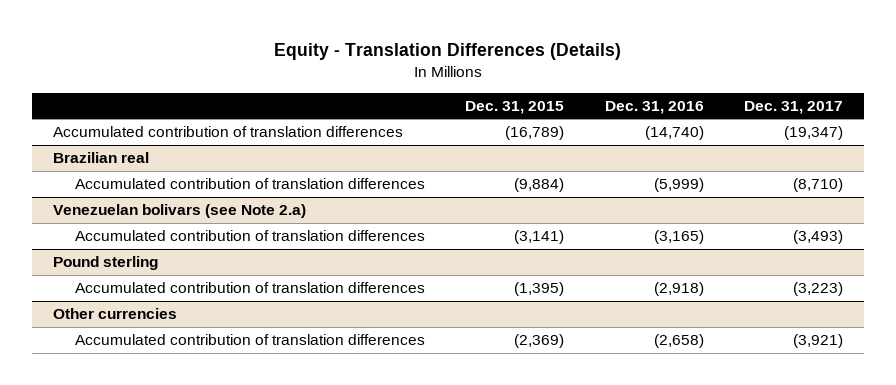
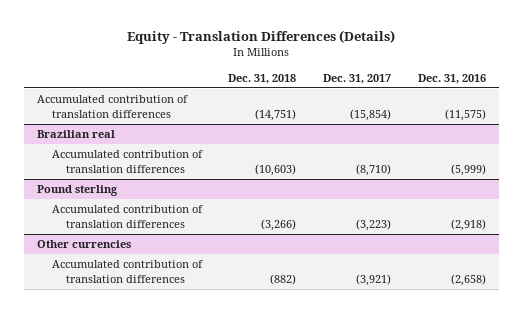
[465,100,565,114] Dec. 31, 2015 -> none
none -> [228,73,297,84] Dec. 31, 2018
[644,126,704,141] (14,740) -> [444,108,486,121] (11,575)
[784,126,844,141] (19,347) -> [350,108,392,121] (15,854)
[52,204,306,219] Venezuelan bolivars (see Note 2.a) -> none
[75,230,426,242] Accumulated contribution of translation differences -> none

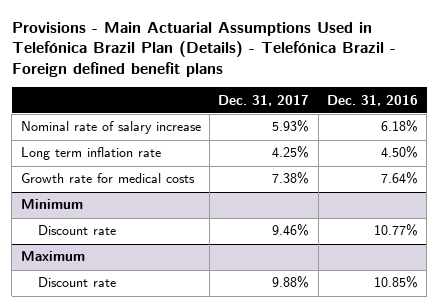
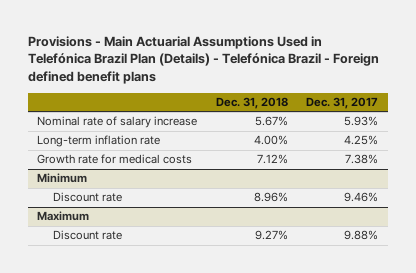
[326,94,418,106] Dec. 31, 2016 -> none
none -> [215,96,288,109] Dec. 31, 2018
[20,147,161,161] Long term inflation rate -> [37,135,161,148] Long-term inflation rate

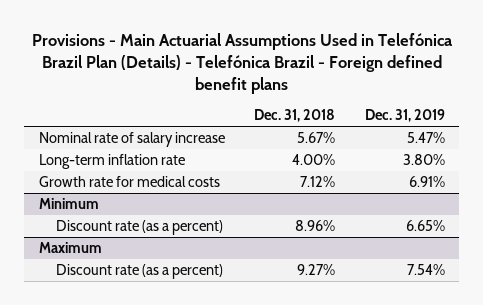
[306,96,379,109] Dec. 31, 2017 -> none
none -> [364,109,445,123] Dec. 31, 2019
[53,192,123,203] Discount rate -> [56,219,224,235] Discount rate (as a percent)
[53,230,123,241] Discount rate -> [56,263,224,279] Discount rate (as a percent)

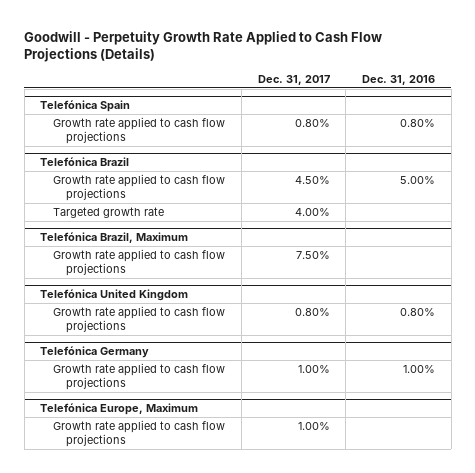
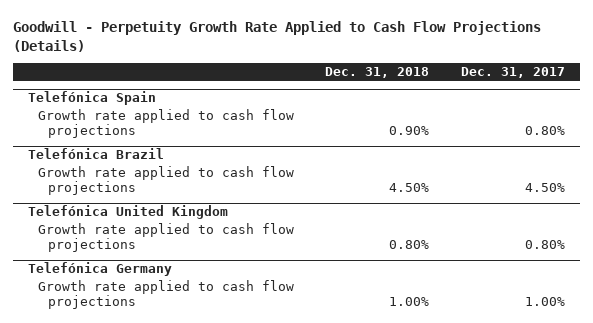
[361,75,435,86] Dec. 31, 2016 -> none
none -> [325,67,430,79] Dec. 31, 2018
[53,206,165,218] Targeted growth rate -> none
[40,232,189,244] Telefónica Brazil, Maximum -> none
[53,248,226,277] Growth rate applied to cash flow projections -> none
[40,403,199,416] Telefónica Europe, Maximum -> none
[53,419,226,448] Growth rate applied to cash flow projections -> none

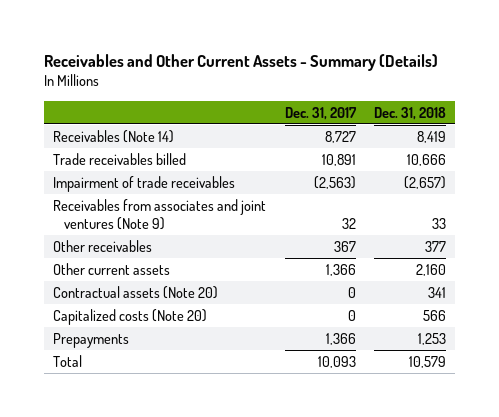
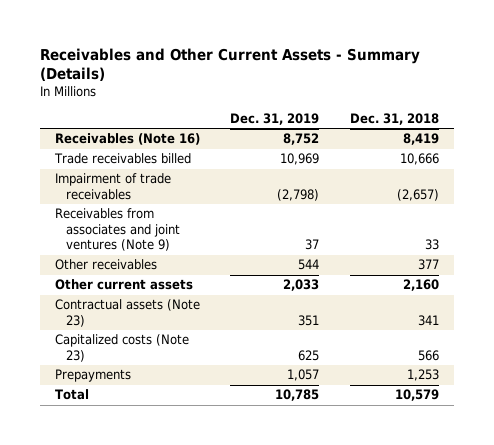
[284,106,357,120] Dec. 31, 2017 -> none
none -> [230,113,320,126] Dec. 31, 2019
[53,129,175,143] Receivables (Note 14) -> [55,133,201,146] Receivables (Note 16)
[53,285,219,299] Contractual assets (Note 20) -> [55,299,201,327] Contractual assets (Note 23)
[53,308,208,325] Capitalized costs (Note 20) -> [55,334,190,362] Capitalized costs (Note 23)

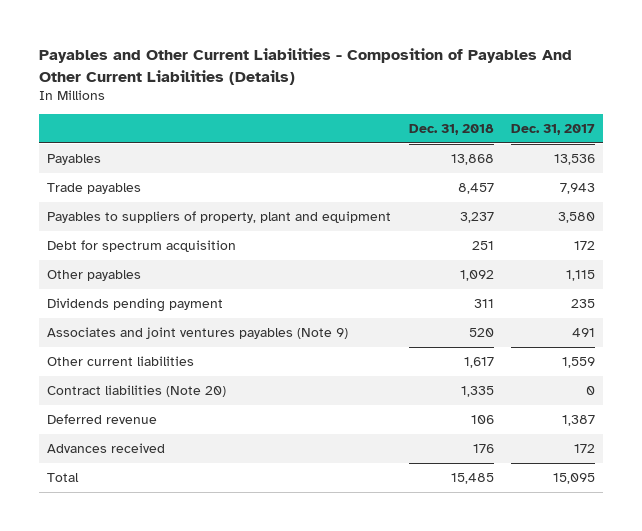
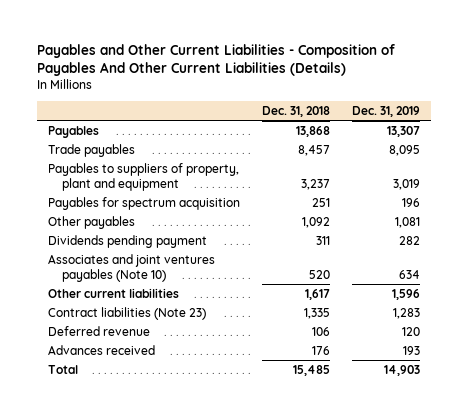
[510,124,595,136] Dec. 31, 2017 -> none
none -> [352,106,421,118] Dec. 31, 2019
[47,239,237,252] Debt for spectrum acquisition -> [47,196,240,210] Payables for spectrum acquisition
[47,326,349,339] Associates and joint ventures payables (Note 9) -> [47,253,215,282] Associates and joint ventures payables (Note 10)
[47,384,227,397] Contract liabilities (Note 20) -> [47,306,206,320] Contract liabilities (Note 23)

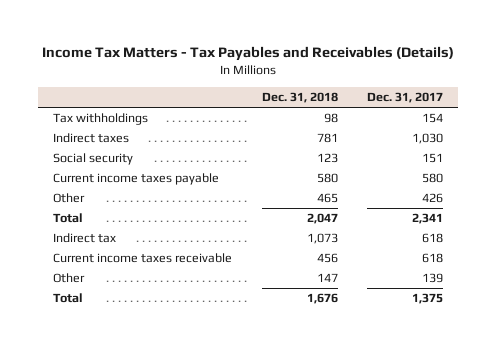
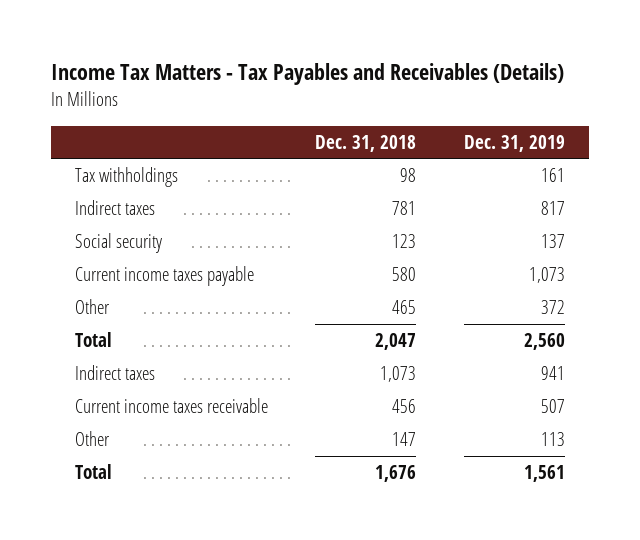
[367,92,444,104] Dec. 31, 2017 -> none
none -> [464,134,566,152] Dec. 31, 2019
[52,233,116,244] Indirect tax -> [74,365,155,381] Indirect taxes

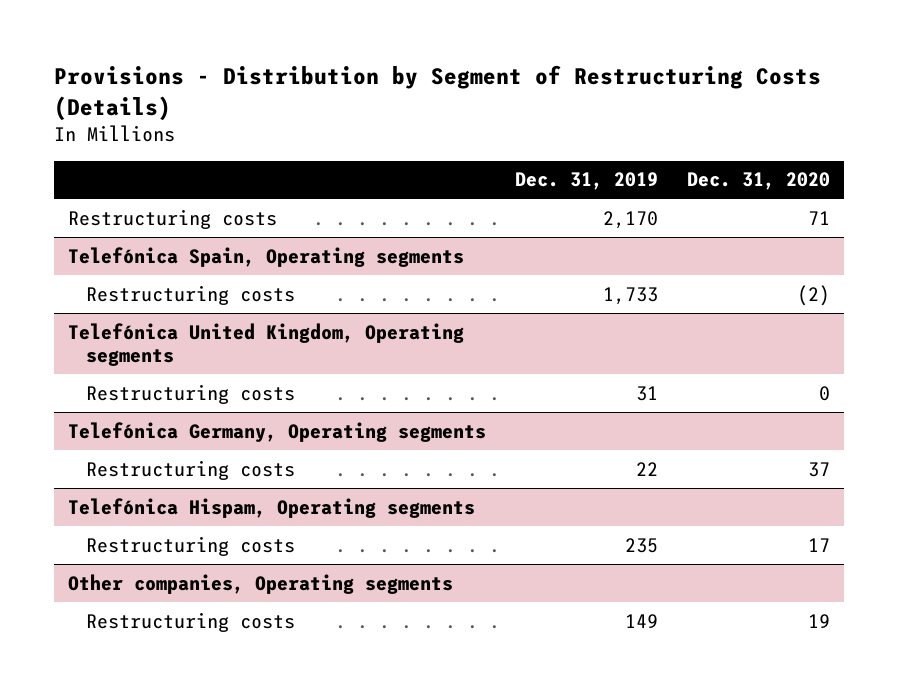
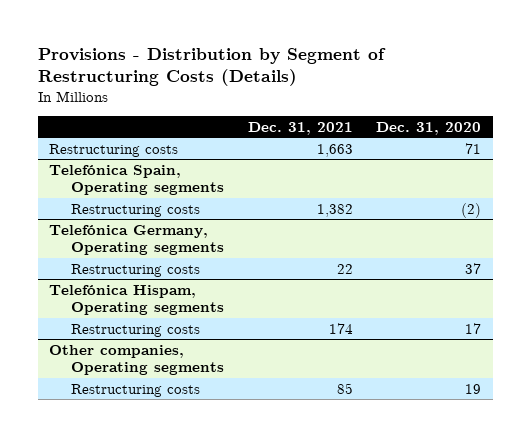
[514,172,658,191] Dec. 31, 2019 -> none
none -> [247,121,353,135] Dec. 31, 2021
[68,322,465,367] Telefónica United Kingdom, Operating segments -> none
[86,383,296,404] Restructuring costs -> none

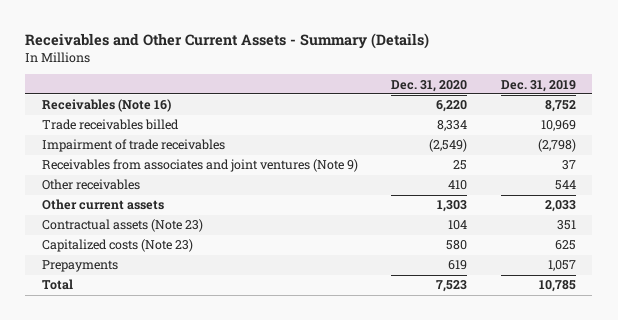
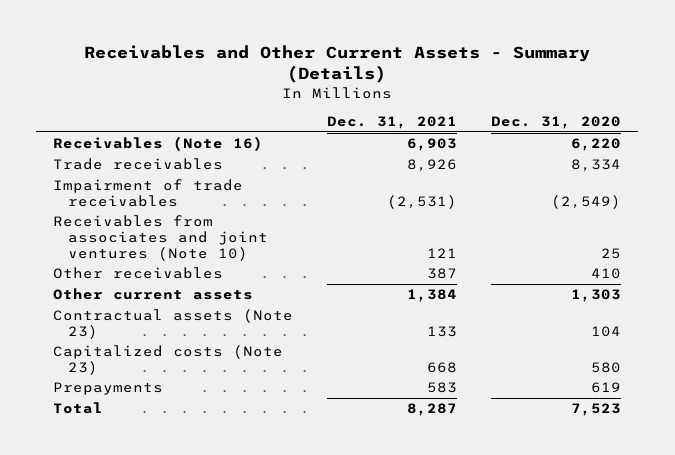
[500,79,576,92] Dec. 31, 2019 -> none
none -> [327,116,458,130] Dec. 31, 2021
[41,119,179,131] Trade receivables billed -> [53,158,224,171] Trade receivables
[41,159,358,173] Receivables from associates and joint ventures (Note 9) -> [53,215,268,261] Receivables from associates and joint ventures (Note 10)

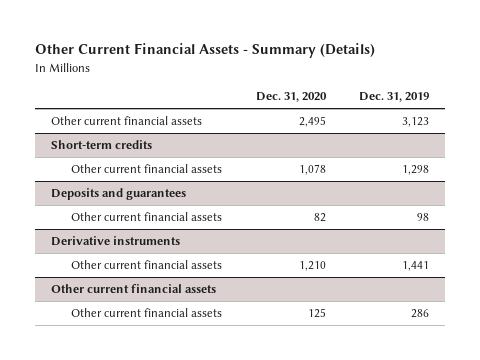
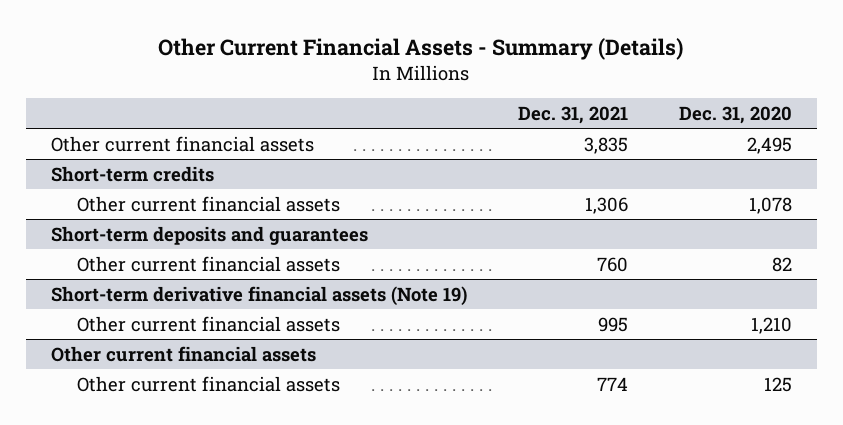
[358,92,429,103] Dec. 31, 2019 -> none
none -> [517,105,628,124] Dec. 31, 2021
[51,188,187,201] Deposits and guarantees -> [51,225,369,245] Short-term deposits and guarantees
[51,236,181,247] Derivative instruments -> [51,285,468,306] Short-term derivative financial assets (Note 19)

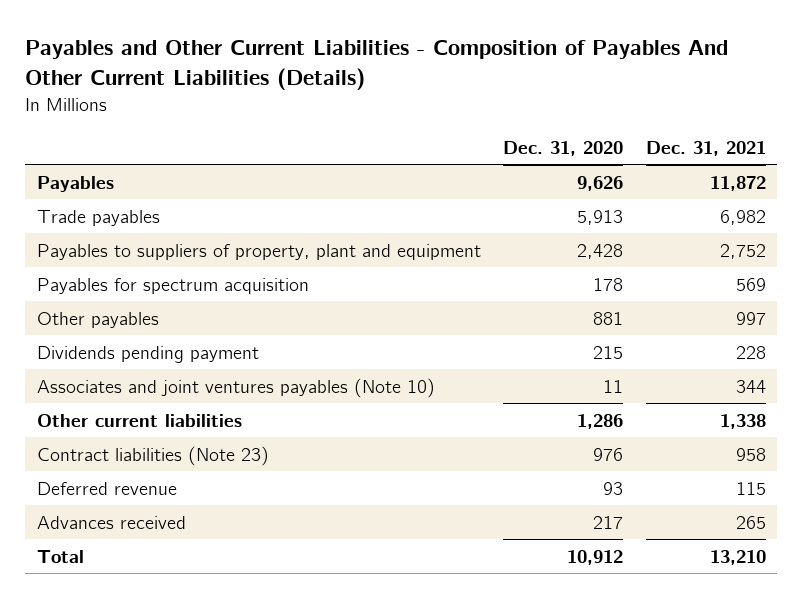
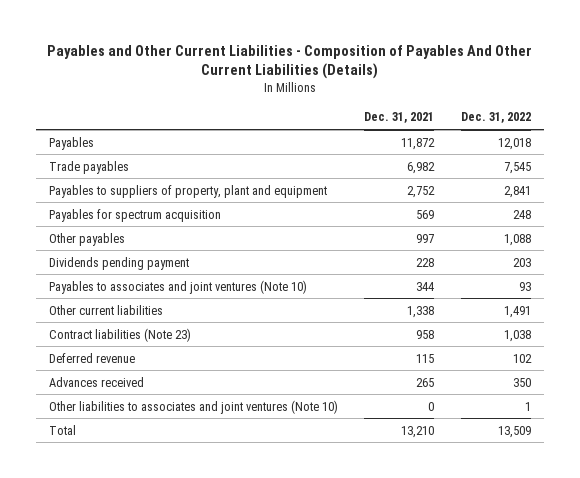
[503,140,624,156] Dec. 31, 2020 -> none
none -> [460,112,531,124] Dec. 31, 2022
[36,377,435,398] Associates and joint ventures payables (Note 10) -> [49,279,308,294] Payables to associates and joint ventures (Note 10)
none -> [49,399,339,414] Other liabilities to associates and joint ventures (Note 10)

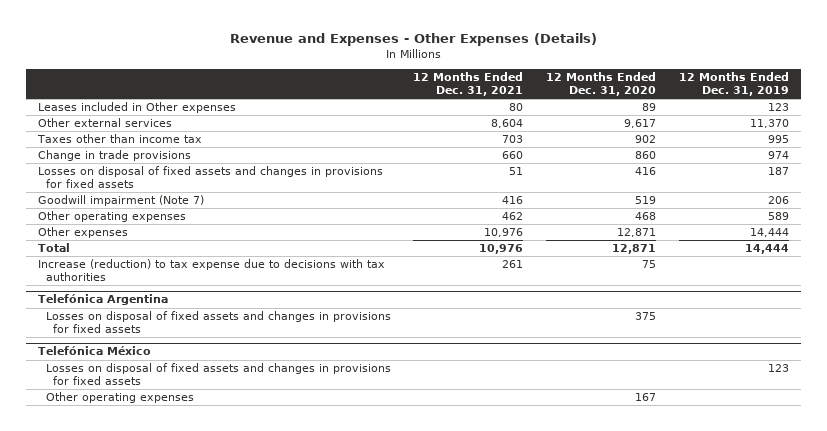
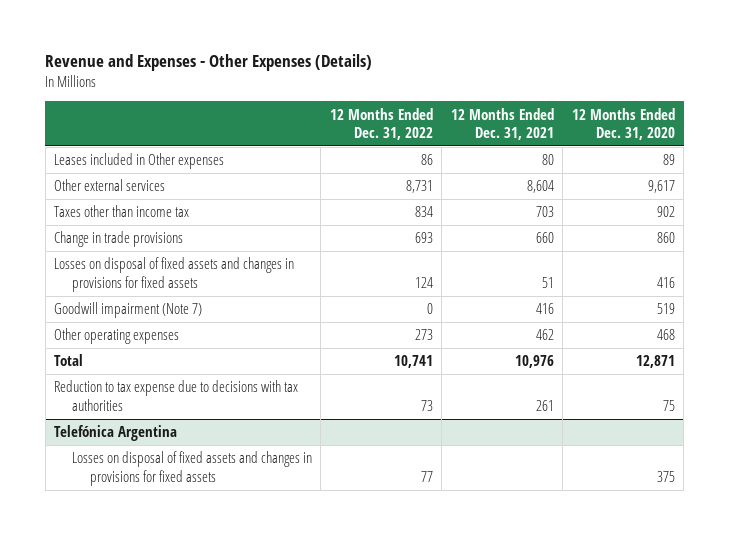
[679,72,790,97] 12 Months Ended Dec. 31, 2019 -> none
none -> [329,107,433,141] 12 Months Ended Dec. 31, 2022
[37,227,128,239] Other expenses -> none
[37,259,385,281] Increase (reduction) to tax expense due to decisions with tax authorities -> [54,380,299,411] Reduction to tax expense due to decisions with tax authorities
[37,346,151,356] Telefónica México -> none
[45,363,391,385] Losses on disposal of fixed assets and changes in provisions for fixed assets -> none
[45,392,194,404] Other operating expenses -> none

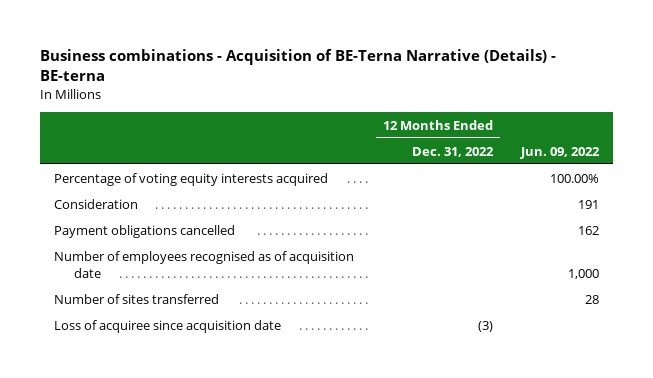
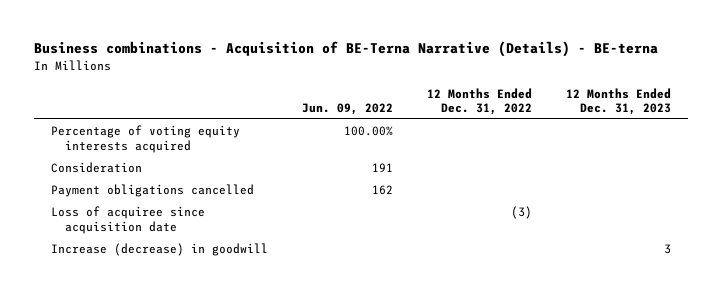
none -> [566,87,672,116] 12 Months Ended Dec. 31, 2023
[54,250,355,278] Number of employees recognised as of acquisition date -> none
[54,293,220,304] Number of sites transferred -> none
none -> [51,243,269,257] Increase (decrease) in goodwill

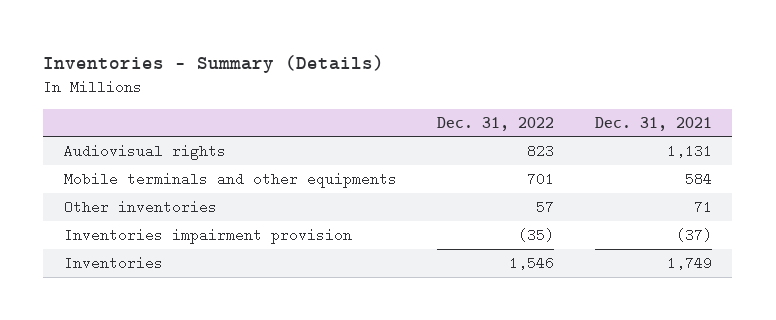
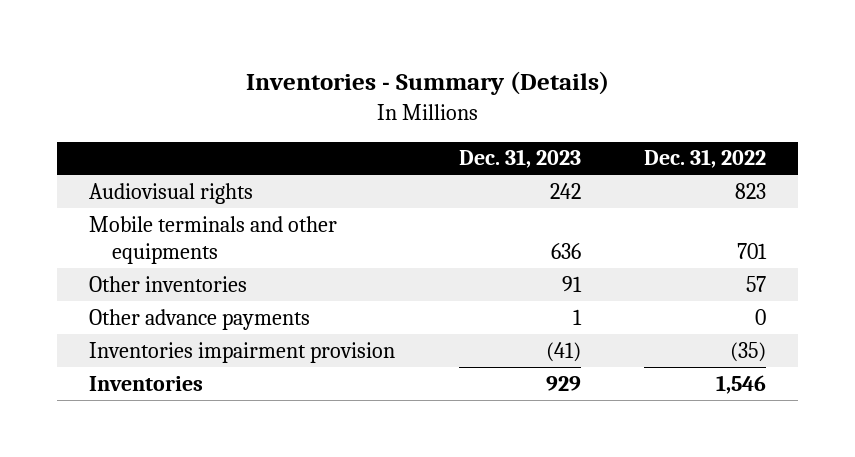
[594,116,712,131] Dec. 31, 2021 -> none
none -> [458,149,581,169] Dec. 31, 2023
none -> [88,308,310,330] Other advance payments

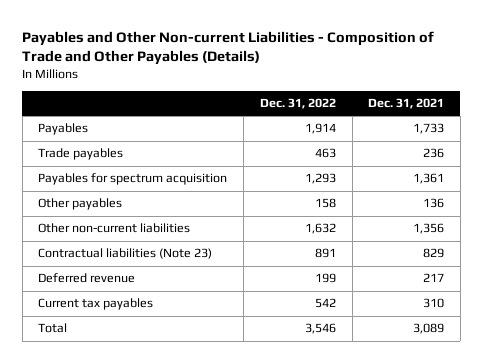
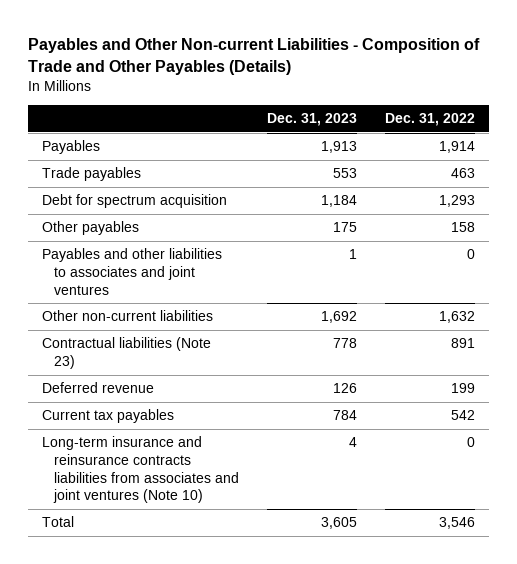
[368,98,445,110] Dec. 31, 2021 -> none
none -> [266,113,357,127] Dec. 31, 2023
[38,173,228,186] Payables for spectrum acquisition -> [42,194,228,209] Debt for spectrum acquisition
none -> [42,248,223,295] Payables and other liabilities to associates and joint ventures
none -> [42,436,239,504] Long-term insurance and reinsurance contracts liabilities from associates and joint ventures (Note 10)

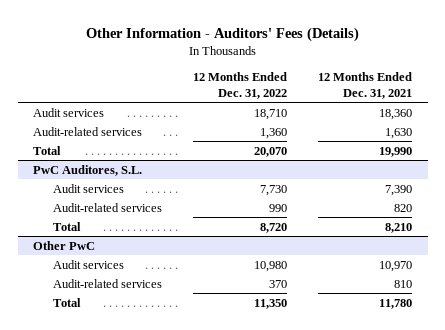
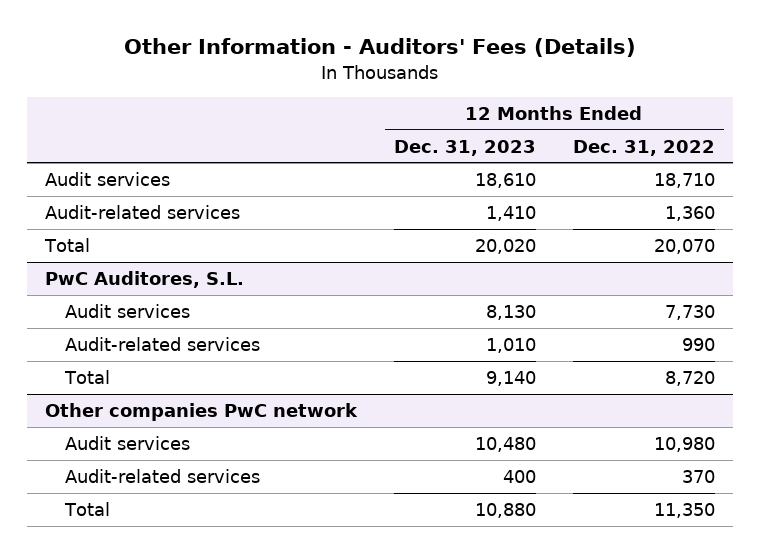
[318,72,413,99] 12 Months Ended Dec. 31, 2021 -> none
none -> [393,139,536,156] Dec. 31, 2023
[33,240,96,250] Other PwC -> [45,403,359,422] Other companies PwC network

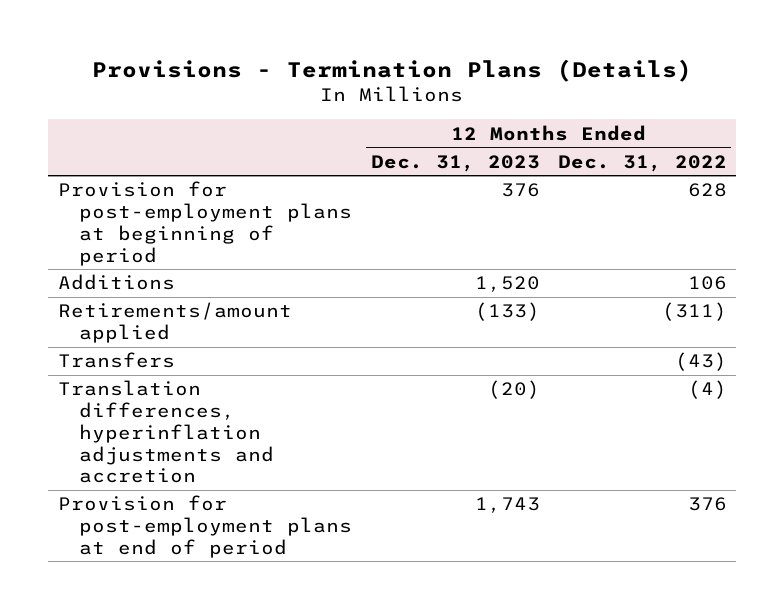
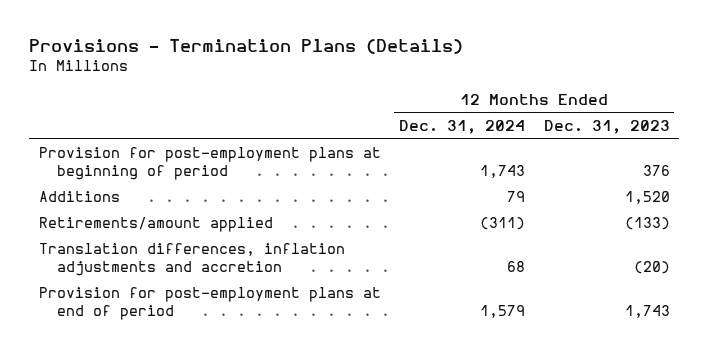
[557,154,727,172] Dec. 31, 2022 -> none
none -> [399,119,526,134] Dec. 31, 2024
[57,352,175,369] Transfers -> none
[57,380,275,484] Translation differences, hyperinflation adjustments and accretion -> [38,242,345,276] Translation differences, inflation adjustments and accretion

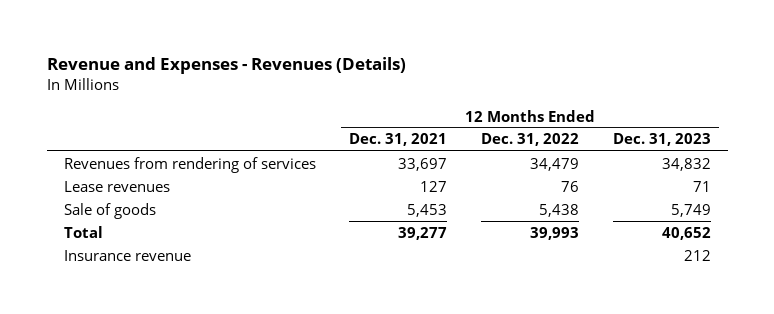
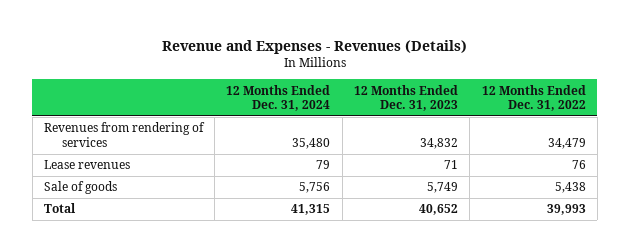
[349,133,448,147] Dec. 31, 2021 -> none
none -> [226,84,331,112] 12 Months Ended Dec. 31, 2024
[63,249,191,261] Insurance revenue -> none

